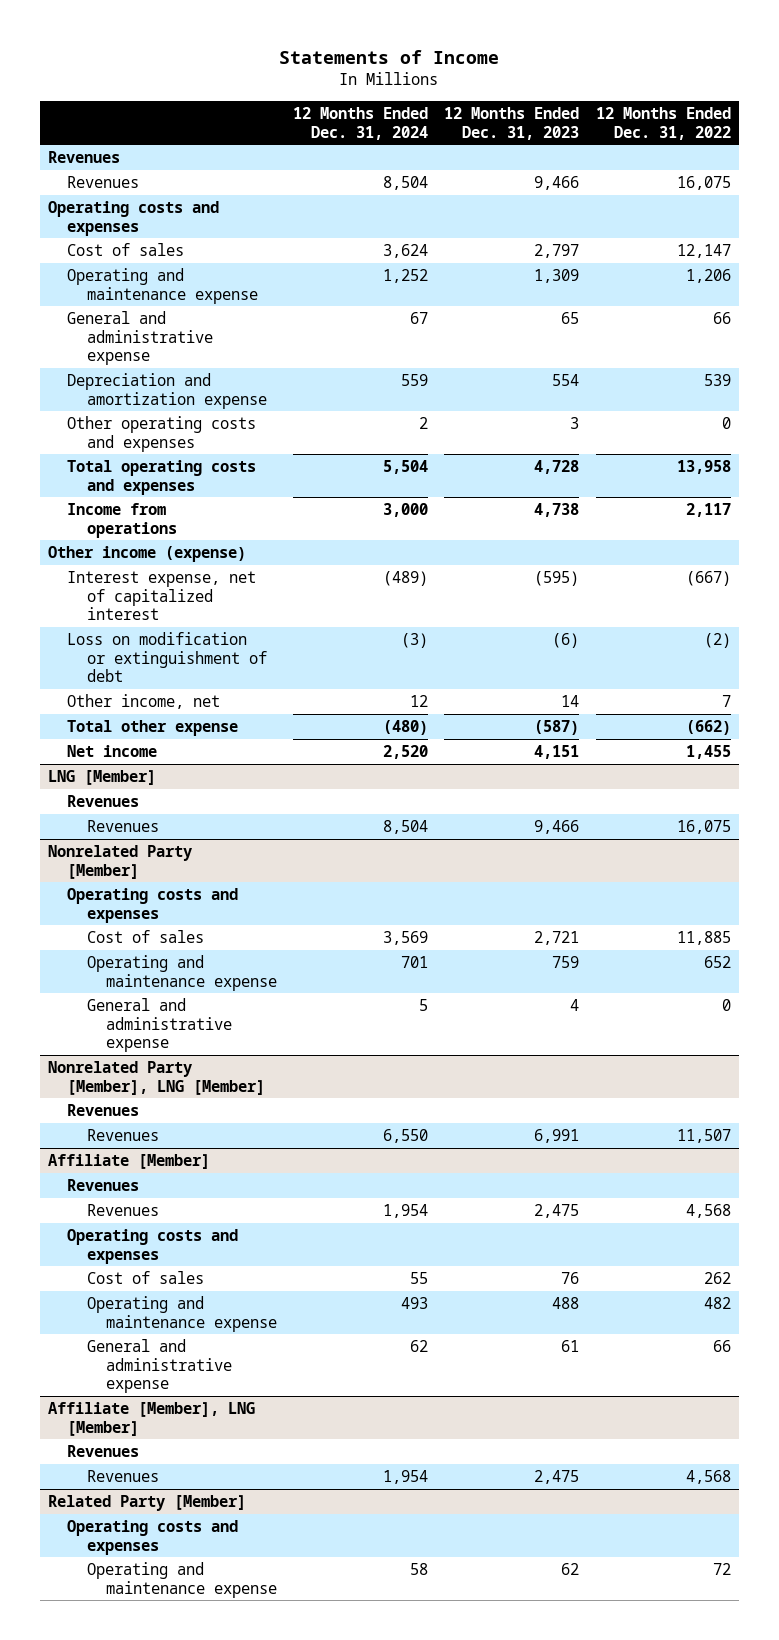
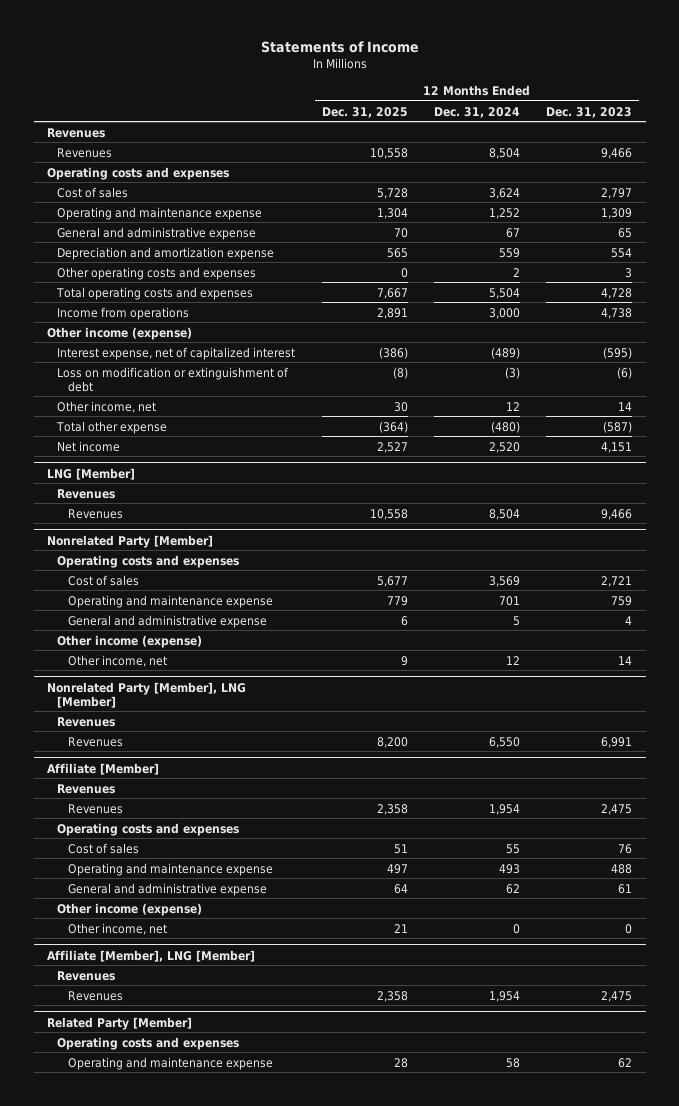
[595,106,731,140] 12 Months Ended Dec. 31, 2022 -> none
none -> [321,106,408,118] Dec. 31, 2025
none -> [57,634,203,648] Other income (expense)
none -> [67,654,167,667] Other income, net
none -> [57,902,203,916] Other income (expense)
none -> [67,922,167,935] Other income, net

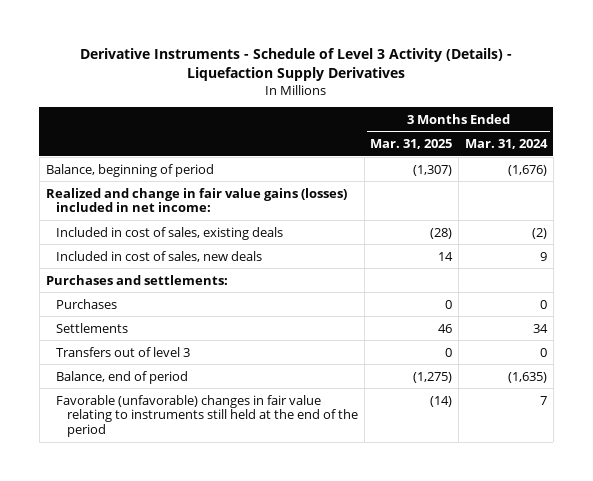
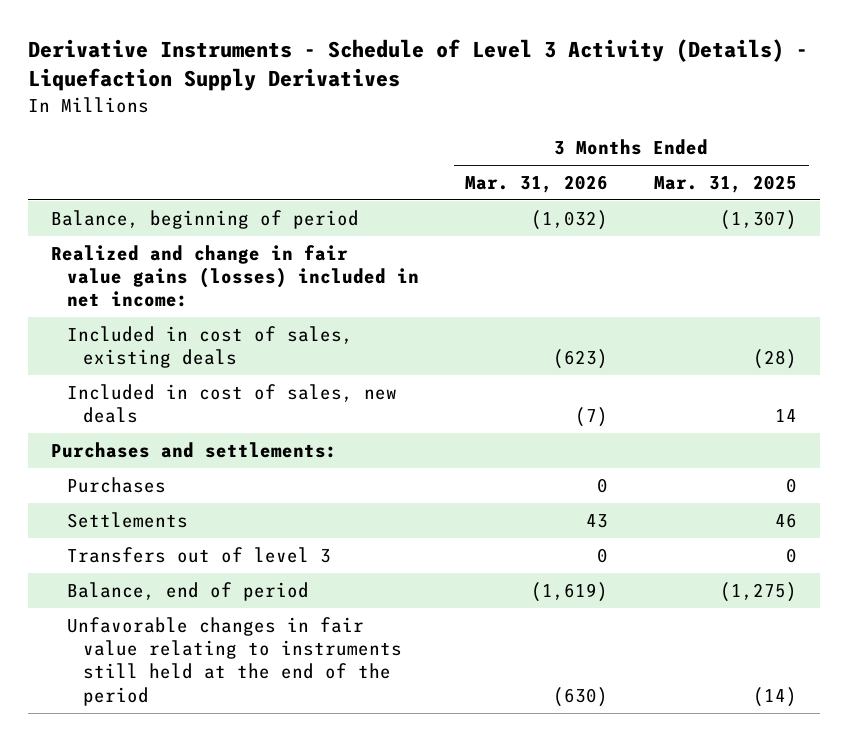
[465,138,549,149] Mar. 31, 2024 -> none
none -> [465,175,609,194] Mar. 31, 2026
[56,394,358,437] Favorable (unfavorable) changes in fair value relating to instruments still held at the end of the period -> [67,616,402,706] Unfavorable changes in fair value relating to instruments still held at the end of the period

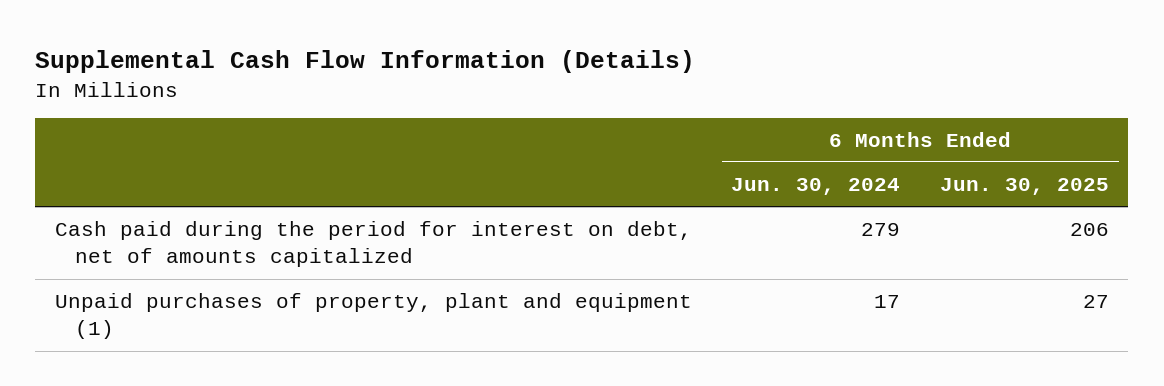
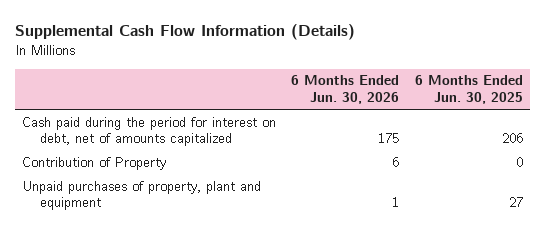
[731,177,901,195] Jun. 30, 2024 -> none
none -> [291,75,400,105] 6 Months Ended Jun. 30, 2026
none -> [22,156,167,170] Contribution of Property
[55,293,693,340] Unpaid purchases of property, plant and equipment (1) -> [22,180,262,211] Unpaid purchases of property, plant and equipment

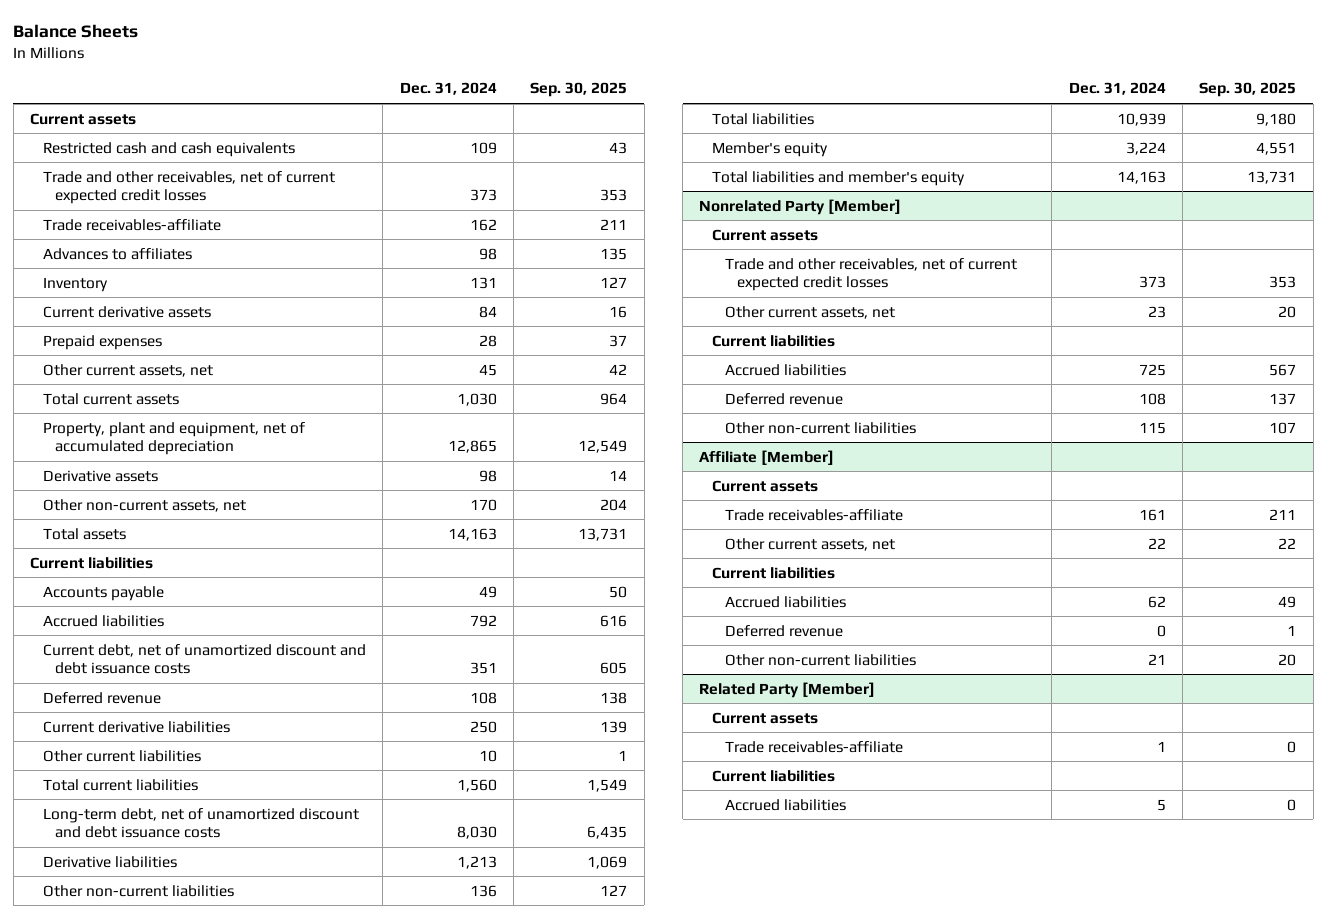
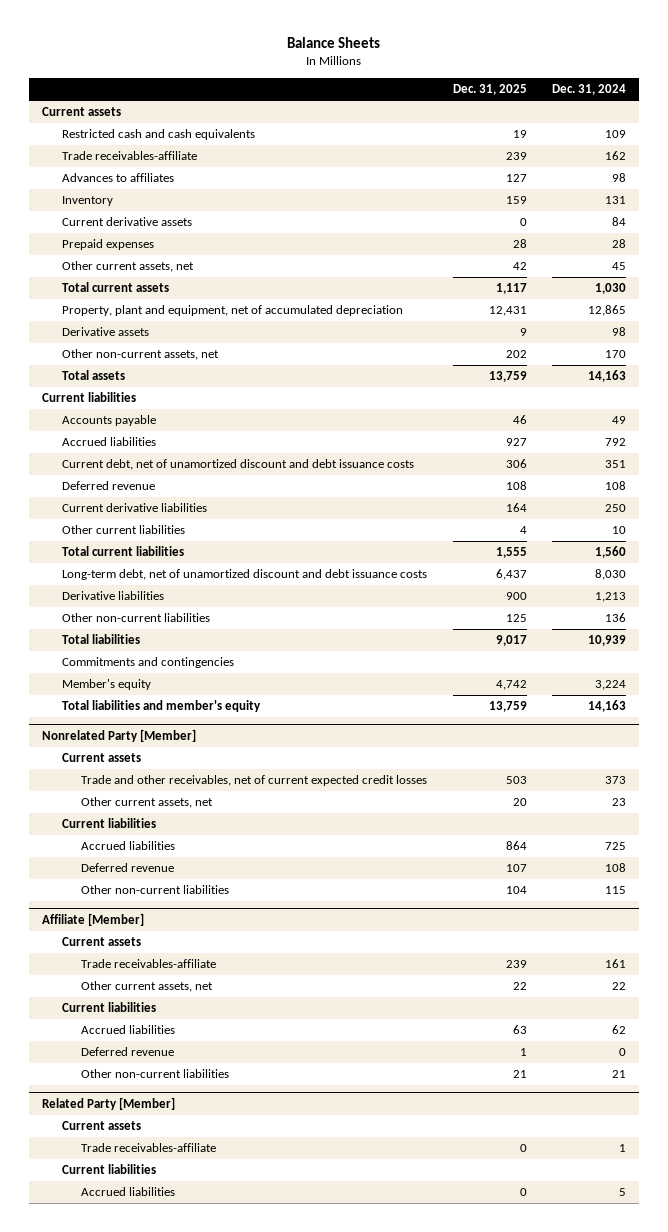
[530,82,628,98] Sep. 30, 2025 -> none
none -> [452,84,527,96] Dec. 31, 2025
[42,170,335,205] Trade and other receivables, net of current expected credit losses -> none
none -> [61,657,234,669] Commitments and contingencies

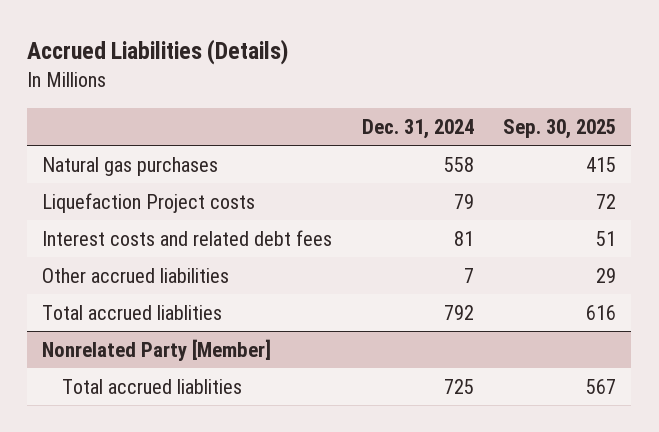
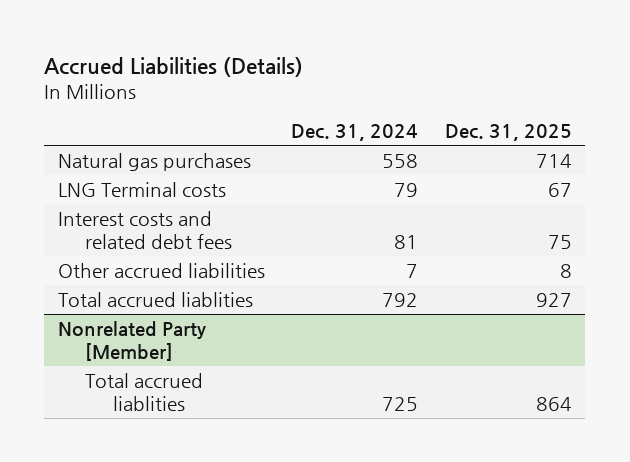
[503,118,617,139] Sep. 30, 2025 -> none
none -> [445,123,573,141] Dec. 31, 2025
[42,192,256,213] Liquefaction Project costs -> none
none -> [57,181,226,197] LNG Terminal costs

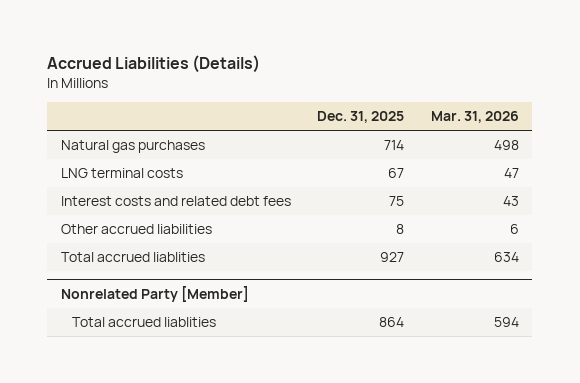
[291,123,419,141] Dec. 31, 2024 -> none
none -> [430,111,519,124] Mar. 31, 2026
[57,181,226,197] LNG Terminal costs -> [60,168,183,179] LNG terminal costs

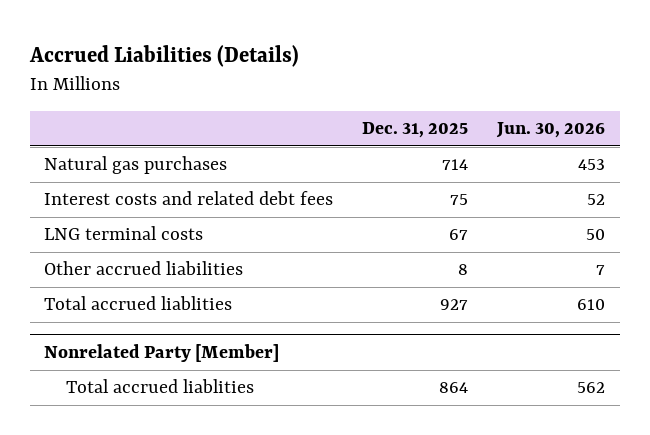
[430,111,519,124] Mar. 31, 2026 -> none
none -> [496,121,606,138] Jun. 30, 2026
[60,168,183,179] LNG terminal costs -> [44,226,204,241] LNG terminal costs

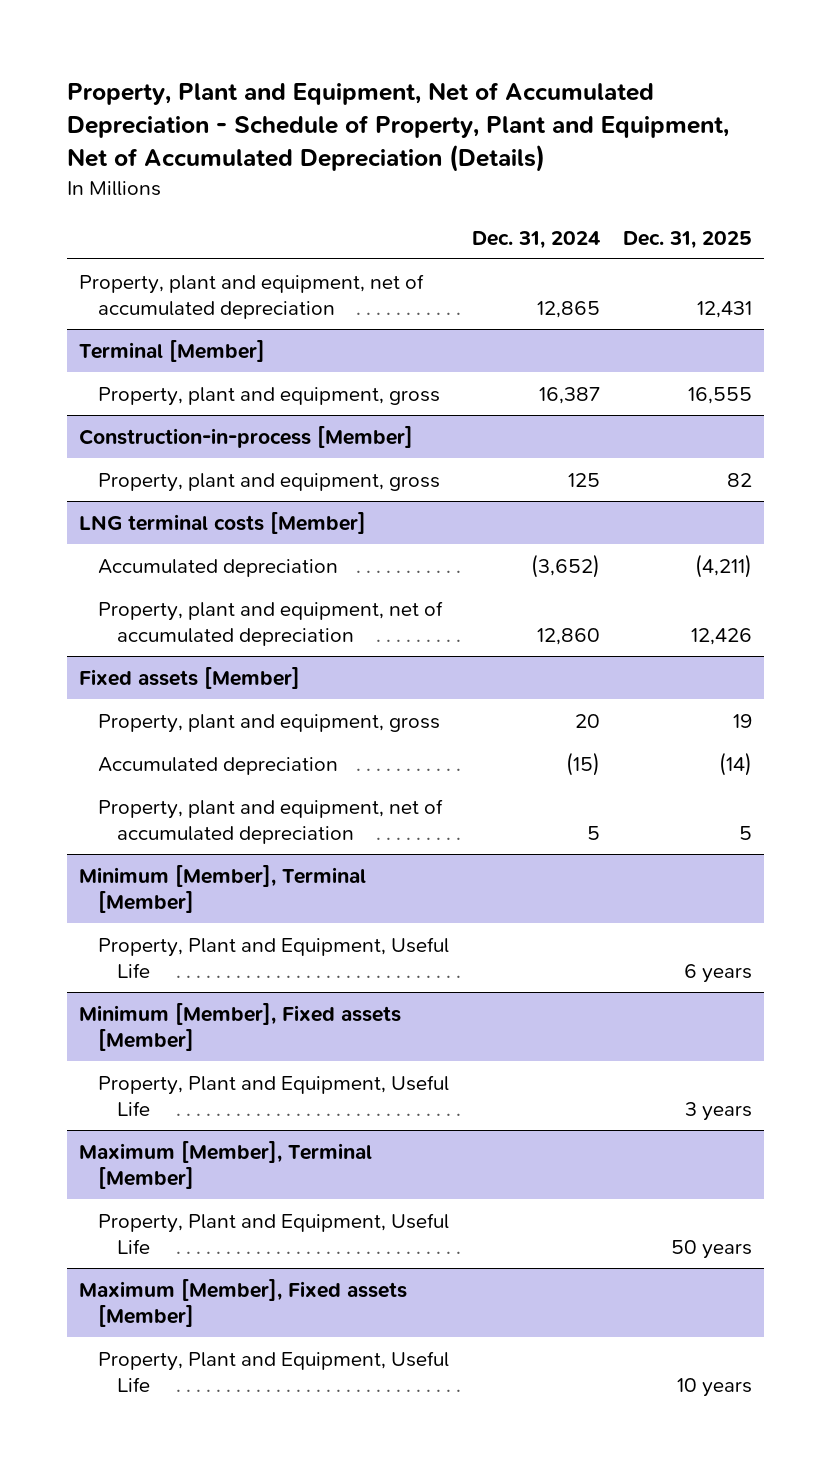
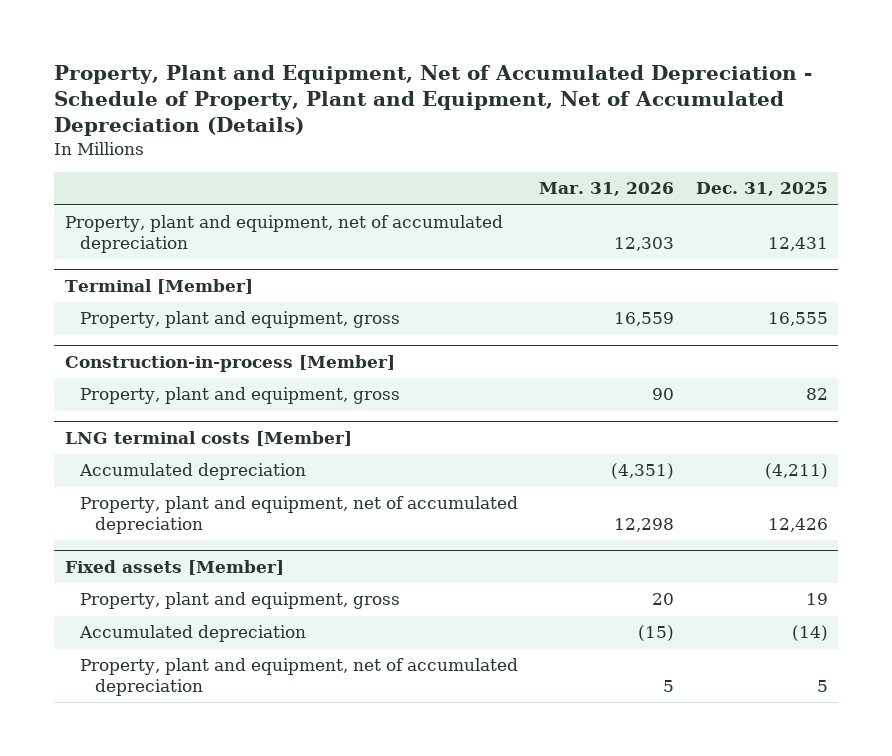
[472,230,601,249] Dec. 31, 2024 -> none
none -> [539,182,675,197] Mar. 31, 2026
[78,864,366,913] Minimum [Member], Terminal [Member] -> none
[98,936,450,978] Property, Plant and Equipment, Useful Life -> none
[78,1002,401,1051] Minimum [Member], Fixed assets [Member] -> none
[98,1074,450,1116] Property, Plant and Equipment, Useful Life -> none
[78,1140,372,1189] Maximum [Member], Terminal [Member] -> none
[98,1212,450,1254] Property, Plant and Equipment, Useful Life -> none
[78,1278,407,1327] Maximum [Member], Fixed assets [Member] -> none
[98,1350,450,1392] Property, Plant and Equipment, Useful Life -> none

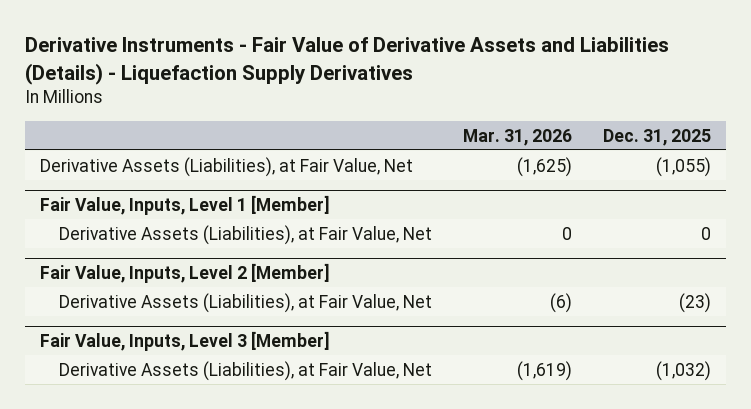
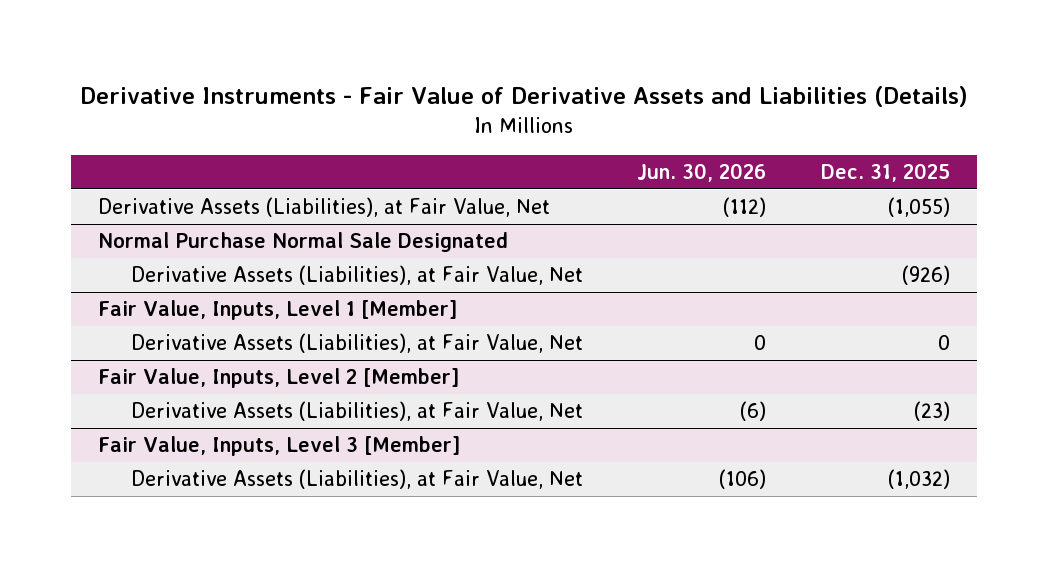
[24,37,669,85] Derivative Instruments - Fair Value of Derivative Assets and Liabilities (Details) - Liquefaction Supply Derivatives -> [79,86,968,108] Derivative Instruments - Fair Value of Derivative Assets and Liabilities (Details)
[462,128,572,146] Mar. 31, 2026 -> none
none -> [637,162,767,182] Jun. 30, 2026
none -> [98,232,509,253] Normal Purchase Normal Sale Designated
none -> [130,265,583,286] Derivative Assets (Liabilities), at Fair Value, Net

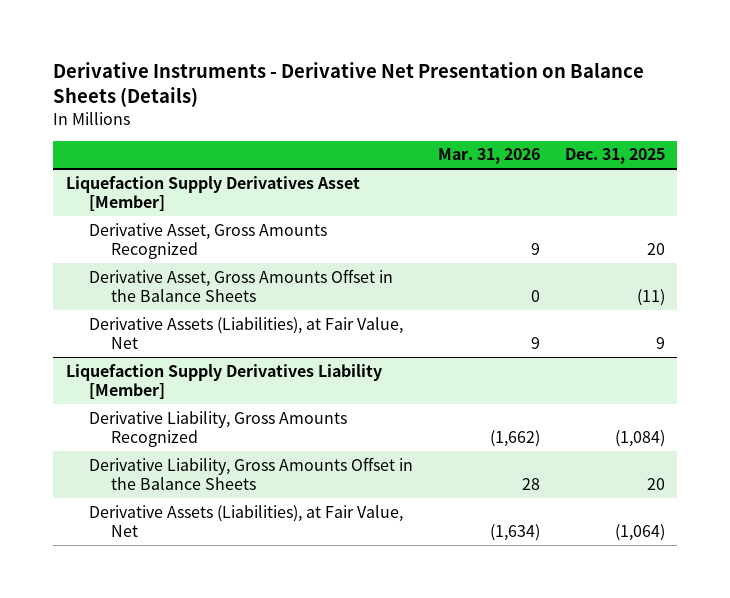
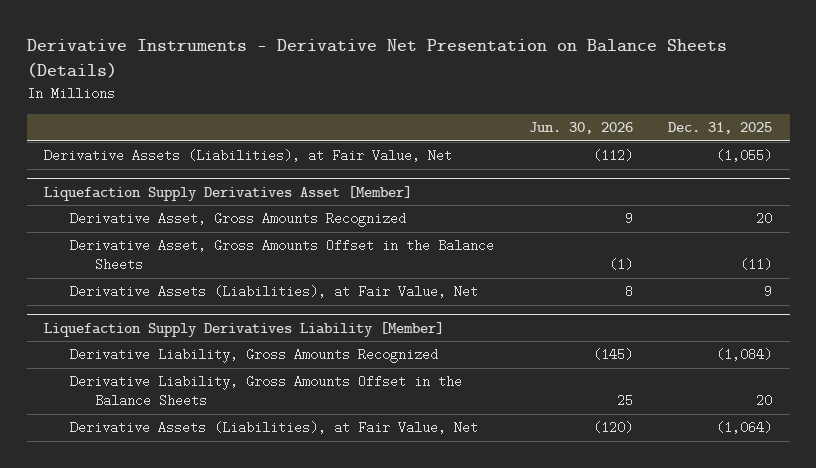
[437,148,540,165] Mar. 31, 2026 -> none
none -> [528,122,633,135] Jun. 30, 2026
none -> [44,149,453,163] Derivative Assets (Liabilities), at Fair Value, Net

